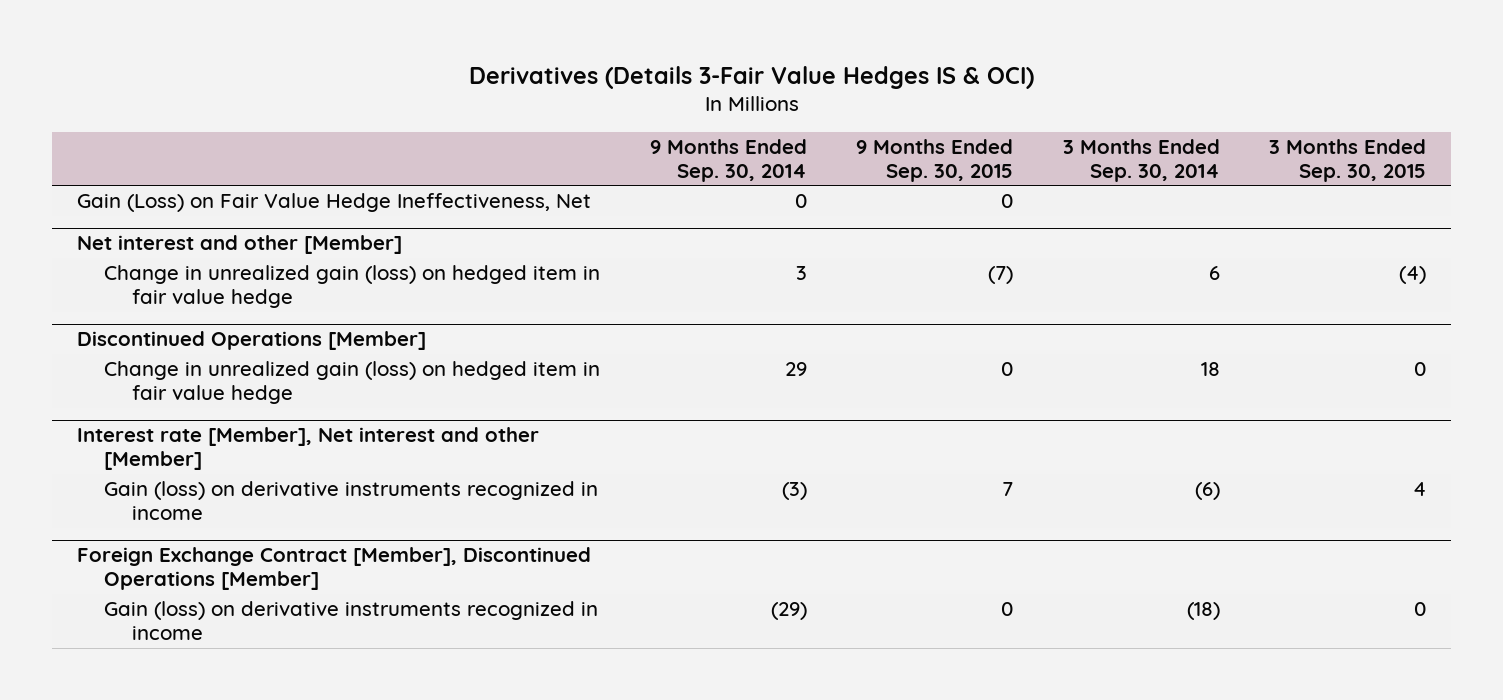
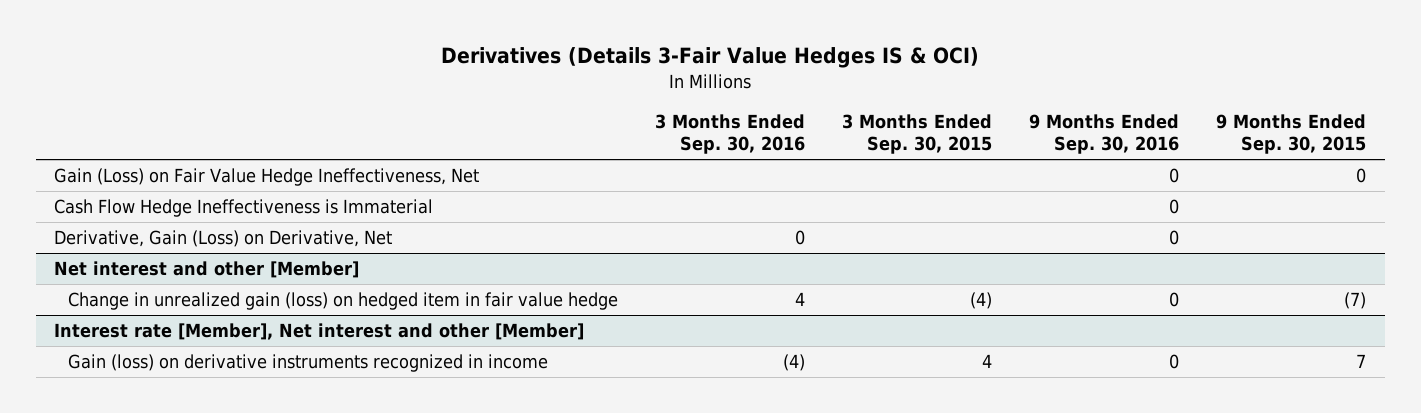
[649,138,807,182] 9 Months Ended Sep. 30, 2014 -> none
[1062,138,1220,182] 3 Months Ended Sep. 30, 2014 -> none
none -> [654,113,805,155] 3 Months Ended Sep. 30, 2016
none -> [1029,113,1180,155] 9 Months Ended Sep. 30, 2016
none -> [54,198,434,217] Cash Flow Hedge Ineffectiveness is Immaterial
none -> [54,229,393,247] Derivative, Gain (Loss) on Derivative, Net
[76,331,426,351] Discontinued Operations [Member] -> none
[104,361,601,405] Change in unrealized gain (loss) on hedged item in fair value hedge -> none
[76,547,591,591] Foreign Exchange Contract [Member], Discontinued Operations [Member] -> none
[104,601,599,641] Gain (loss) on derivative instruments recognized in income -> none

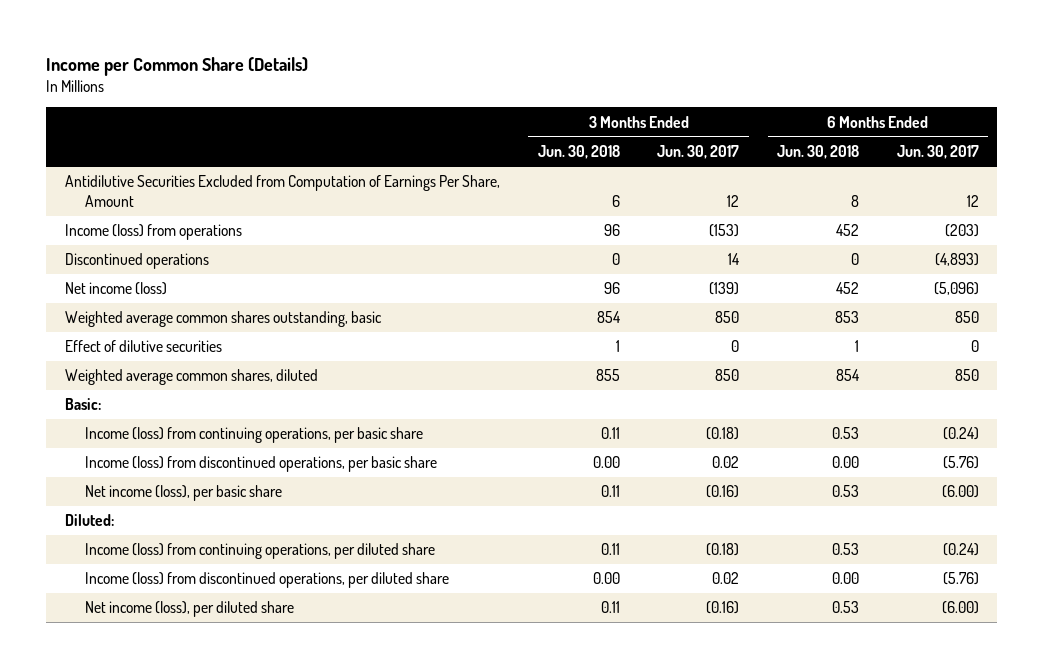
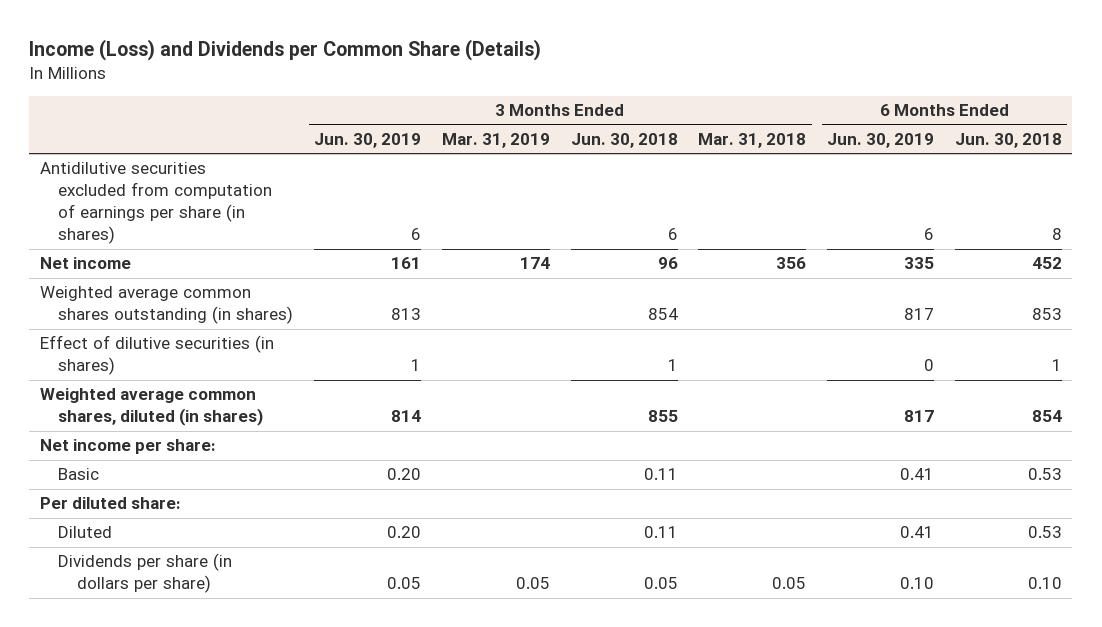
[46,56,309,76] Income per Common Share (Details) -> [29,38,542,61] Income (Loss) and Dividends per Common Share (Details)
[657,145,740,160] Jun. 30, 2017 -> none
[896,145,979,160] Jun. 30, 2017 -> none
none -> [314,133,422,149] Jun. 30, 2019
none -> [441,133,550,149] Mar. 31, 2019
none -> [698,133,807,149] Mar. 31, 2018
none -> [827,133,935,149] Jun. 30, 2019
[65,224,243,241] Income (loss) from operations -> none
[65,253,210,270] Discontinued operations -> none
[84,427,423,444] Income (loss) from continuing operations, per basic share -> none
[84,456,437,473] Income (loss) from discontinued operations, per basic share -> none
[84,543,435,560] Income (loss) from continuing operations, per diluted share -> none
[84,572,449,589] Income (loss) from discontinued operations, per diluted share -> none
[65,175,501,208] Antidilutive Securities Excluded from Computation of Earnings Per Share, Amount -> [39,162,273,245] Antidilutive securities excluded from computation of earnings per share (in shares)
[65,282,168,296] Net income (loss) -> [39,257,131,270] Net income
[65,311,383,328] Weighted average common shares outstanding, basic -> [39,286,294,325] Weighted average common shares outstanding (in shares)
[65,340,223,353] Effect of dilutive securities -> [39,335,274,376] Effect of dilutive securities (in shares)
[65,369,319,386] Weighted average common shares, diluted -> [39,388,264,427] Weighted average common shares, diluted (in shares)
[65,398,102,411] Basic: -> [39,439,216,455] Net income per share:
[84,485,282,502] Net income (loss), per basic share -> [58,468,100,481] Basic
[65,514,115,527] Diluted: -> [39,497,181,510] Per diluted share:
[84,601,294,618] Net income (loss), per diluted share -> [58,526,113,539] Diluted
none -> [58,553,233,594] Dividends per share (in dollars per share)

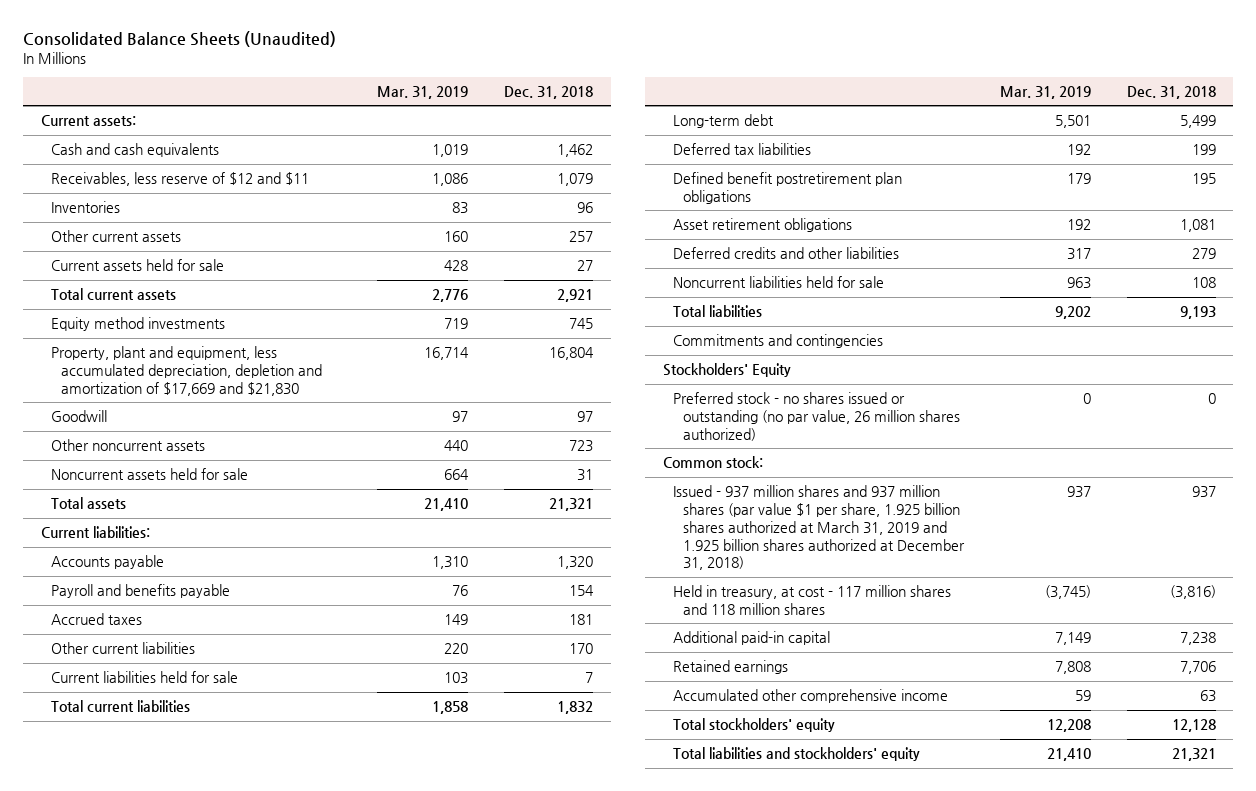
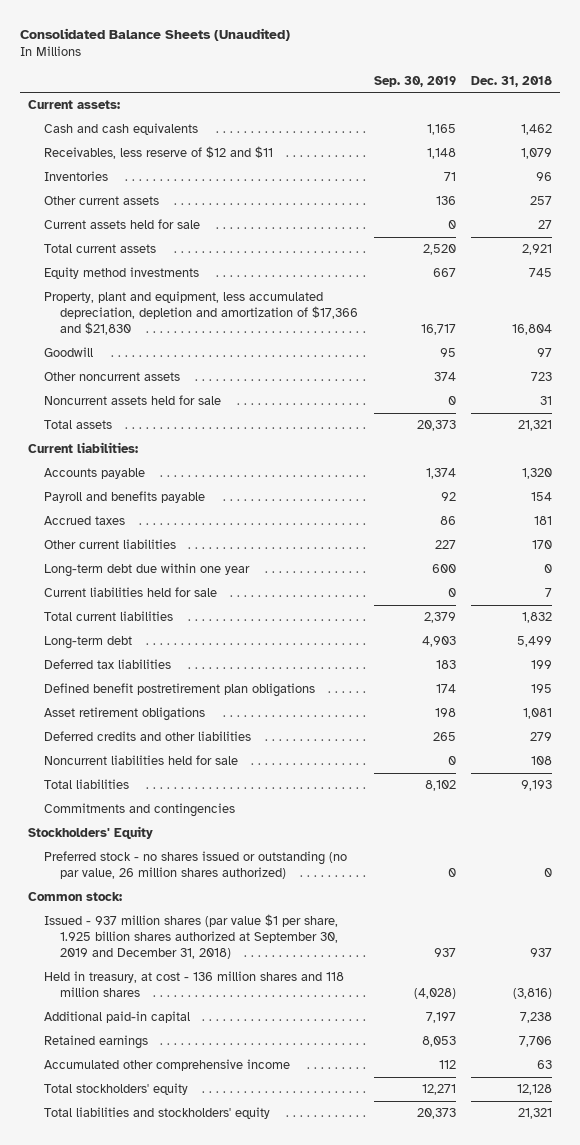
[377,85,469,99] Mar. 31, 2019 -> none
none -> [373,75,456,87] Sep. 30, 2019
[50,346,322,396] Property, plant and equipment, less accumulated depreciation, depletion and amortization of $17,669 and $21,830 -> [44,291,359,336] Property, plant and equipment, less accumulated depreciation, depletion and amortization of $17,366 and $21,830
none -> [44,563,251,578] Long-term debt due within one year
[673,485,966,571] Issued - 937 million shares and 937 million shares (par value $1 per share, 1.925 billion shares authorized at March 31, 2019 and 1.925 billion shares authorized at December 31, 2018) -> [44,914,339,960] Issued - 937 million shares (par value $1 per share, 1.925 billion shares authorized at September 30, 2019 and December 31, 2018)
[673,585,952,615] Held in treasury, at cost - 117 million shares and 118 million shares -> [44,971,345,998] Held in treasury, at cost - 136 million shares and 118 million shares

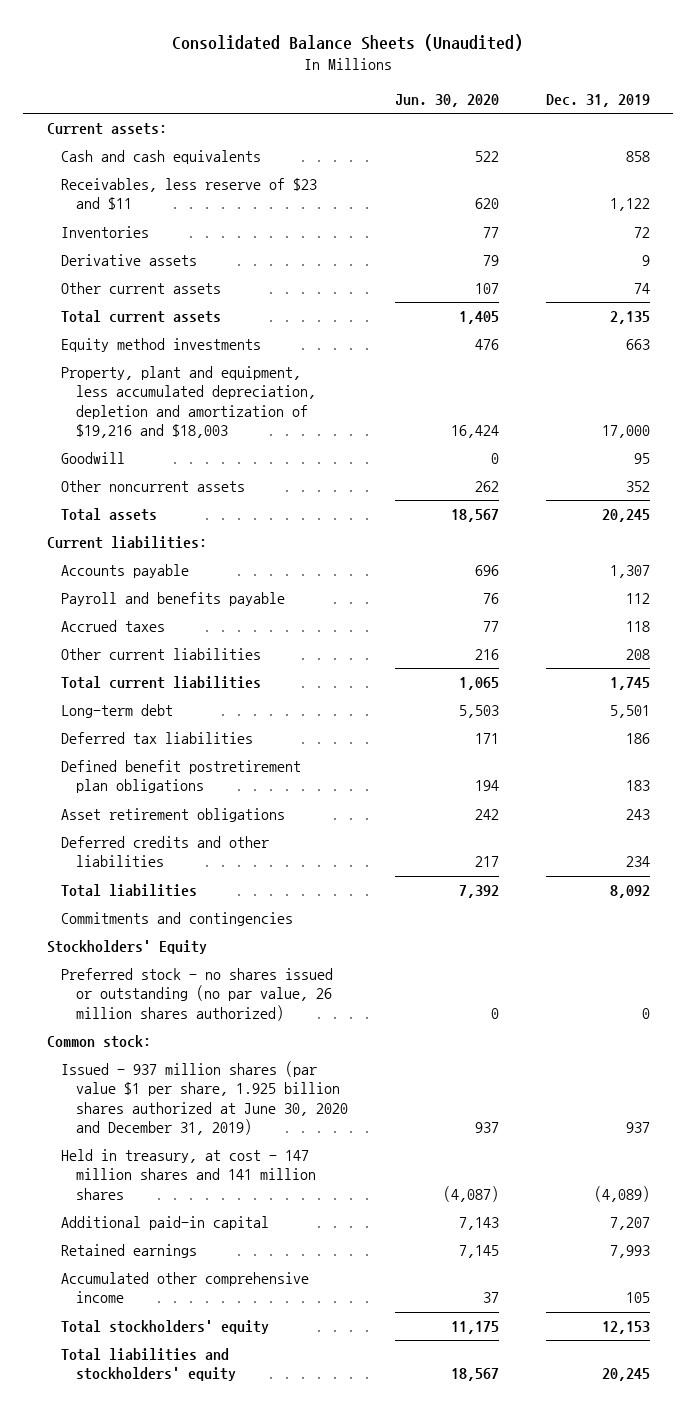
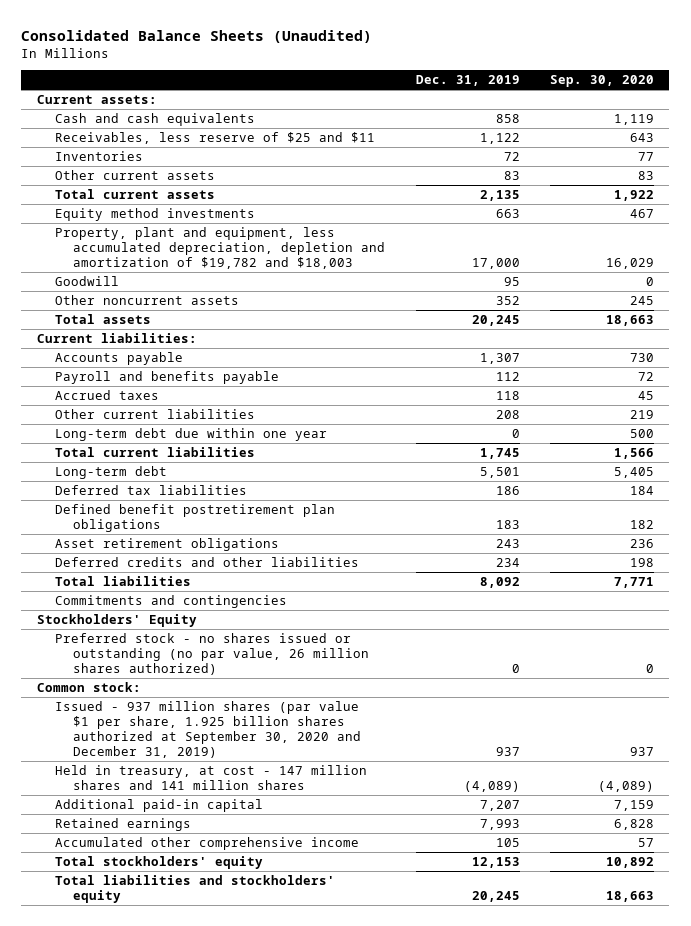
[394,94,499,108] Jun. 30, 2020 -> none
none -> [550,75,655,88] Sep. 30, 2020
[61,178,318,211] Receivables, less reserve of $23 and $11 -> [55,132,376,145] Receivables, less reserve of $25 and $11
[61,254,198,267] Derivative assets -> none
[633,283,650,295] 74 -> [503,171,520,181] 83
[61,366,316,438] Property, plant and equipment, less accumulated depreciation, depletion and amortization of $19,216 and $18,003 -> [55,227,386,269] Property, plant and equipment, less accumulated depreciation, depletion and amortization of $19,782 and $18,003
none -> [55,428,328,442] Long-term debt due within one year
[61,1061,348,1135] Issued - 937 million shares (par value $1 per share, 1.925 billion shares authorized at June 30, 2020 and December 31, 2019) -> [55,701,362,758] Issued - 937 million shares (par value $1 per share, 1.925 billion shares authorized at September 30, 2020 and December 31, 2019)

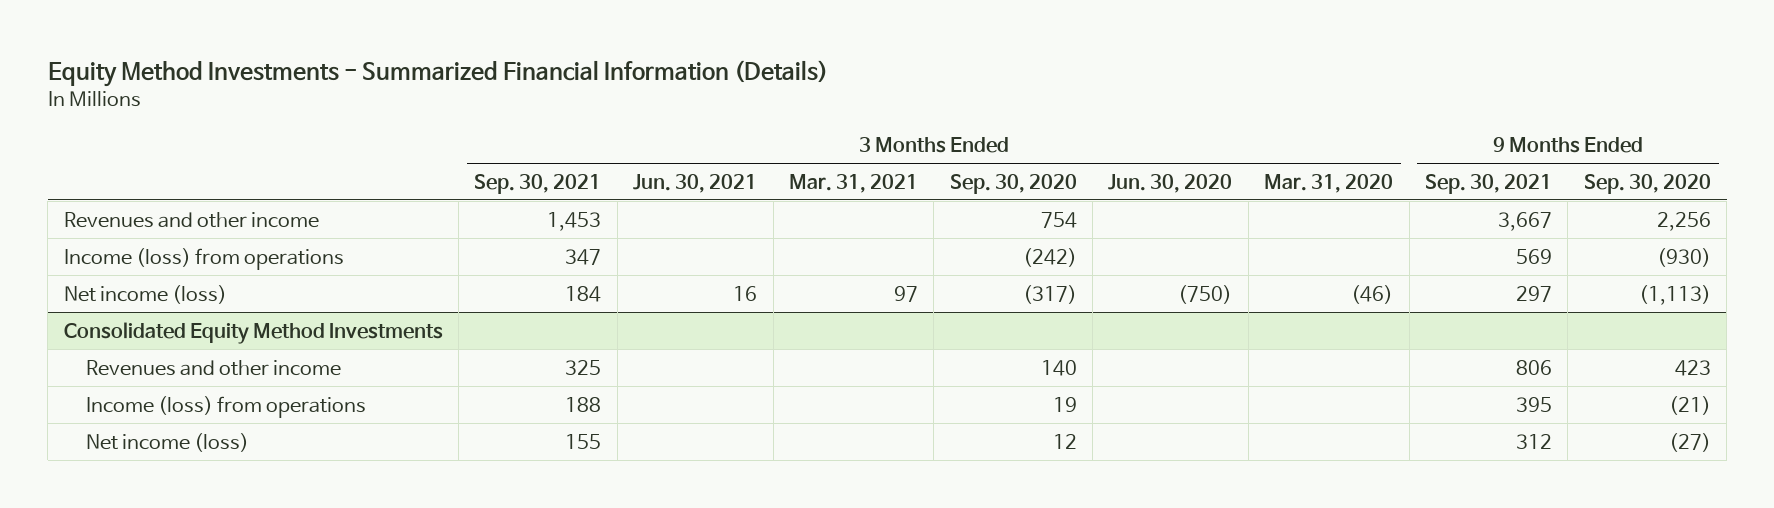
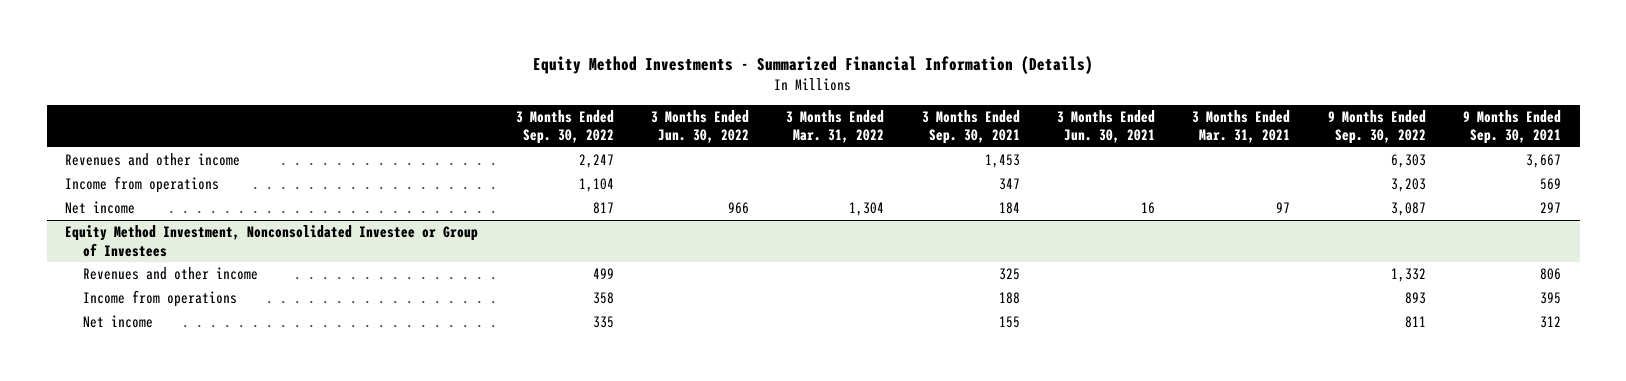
[949,173,1077,194] Sep. 30, 2020 -> none
[1108,173,1233,193] Jun. 30, 2020 -> none
[1264,173,1394,193] Mar. 31, 2020 -> none
[1583,173,1711,194] Sep. 30, 2020 -> none
none -> [515,109,614,145] 3 Months Ended Sep. 30, 2022
none -> [650,109,749,144] 3 Months Ended Jun. 30, 2022
none -> [786,109,885,144] 3 Months Ended Mar. 31, 2022
none -> [1327,109,1426,145] 9 Months Ended Sep. 30, 2022
[63,321,443,344] Consolidated Equity Method Investments -> none
[63,247,344,270] Income (loss) from operations -> [65,176,220,194] Income from operations
[63,284,227,304] Net income (loss) -> [65,201,136,215] Net income
none -> [65,225,479,257] Equity Method Investment, Nonconsolidated Investee or Group of Investees
[85,395,366,418] Income (loss) from operations -> [83,290,238,308] Income from operations
[85,432,249,452] Net income (loss) -> [83,315,154,329] Net income

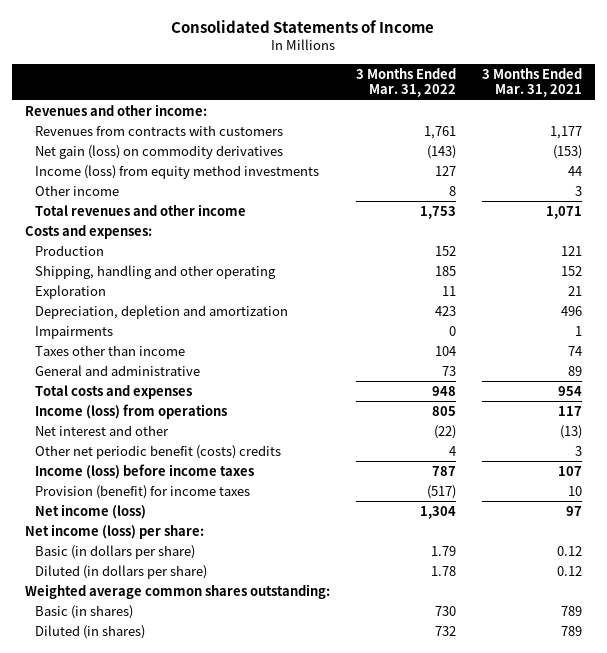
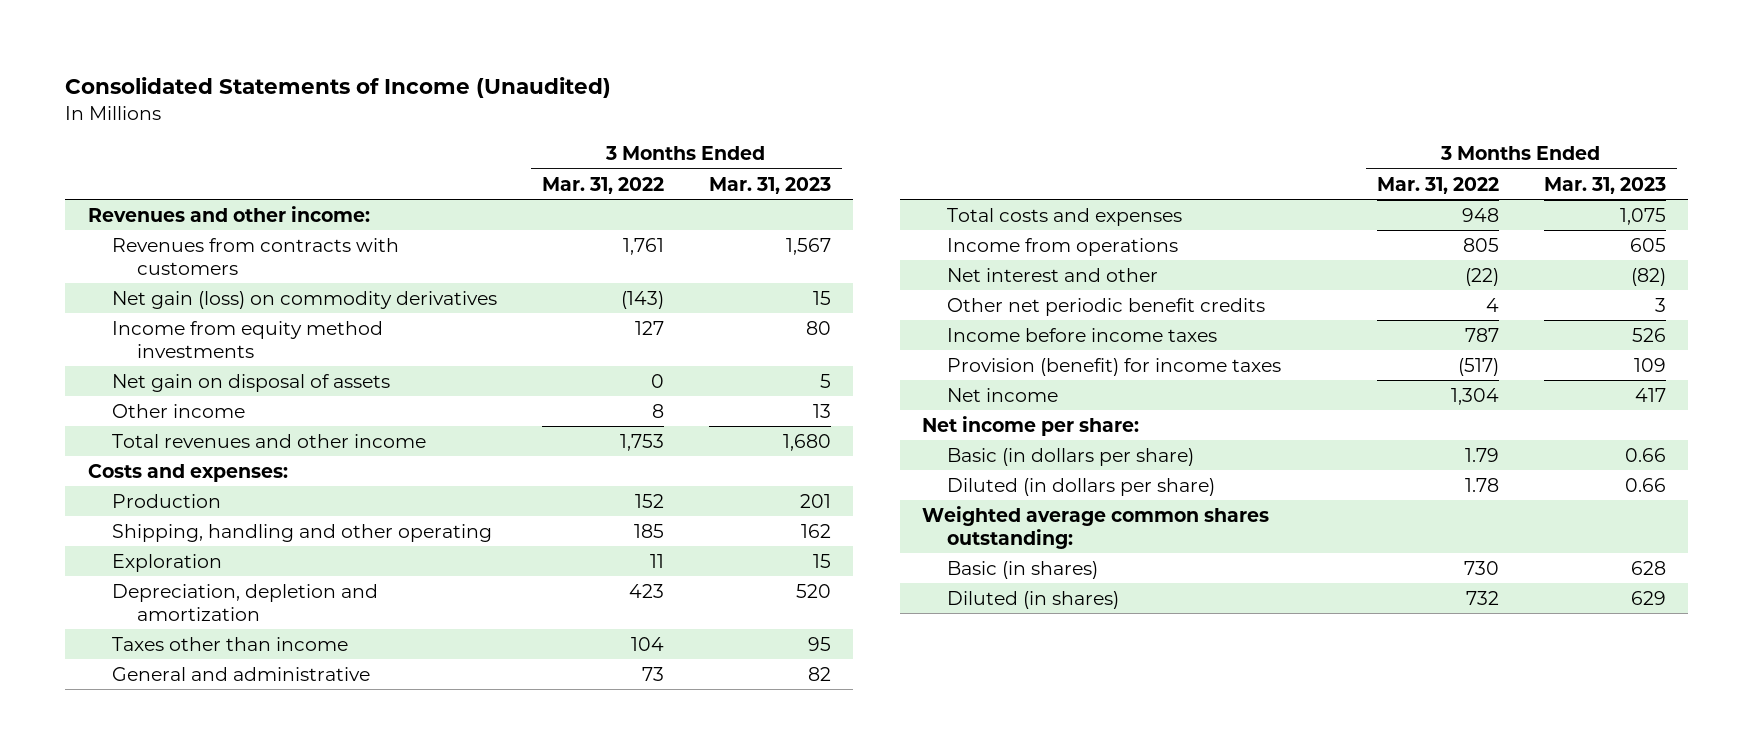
[171,19,435,33] Consolidated Statements of Income -> [65,77,612,99] Consolidated Statements of Income (Unaudited)
[481,67,582,98] 3 Months Ended Mar. 31, 2021 -> none
none -> [708,176,831,194] Mar. 31, 2023
[34,164,319,179] Income (loss) from equity method investments -> [112,320,384,358] Income from equity method investments
none -> [112,373,391,392] Net gain on disposal of assets
[34,325,113,339] Impairments -> none
[34,403,227,419] Income (loss) from operations -> [946,237,1178,256] Income from operations
[34,444,281,459] Other net periodic benefit (costs) credits -> [946,297,1265,316] Other net periodic benefit credits
[34,463,254,479] Income (loss) before income taxes -> [946,327,1217,342] Income before income taxes
[34,503,146,519] Net income (loss) -> [946,387,1058,402] Net income
[24,523,204,539] Net income (loss) per share: -> [922,415,1140,436] Net income per share:

